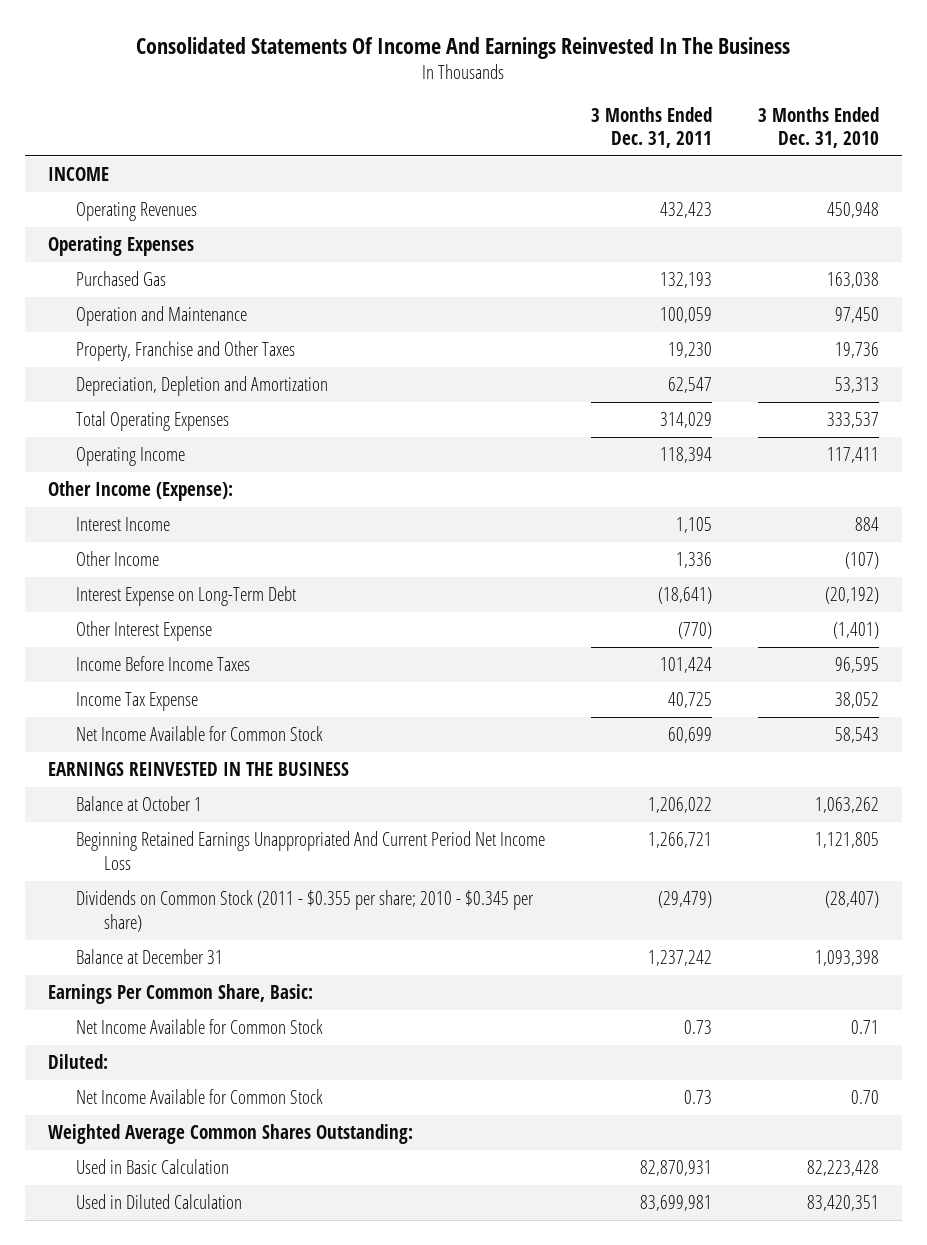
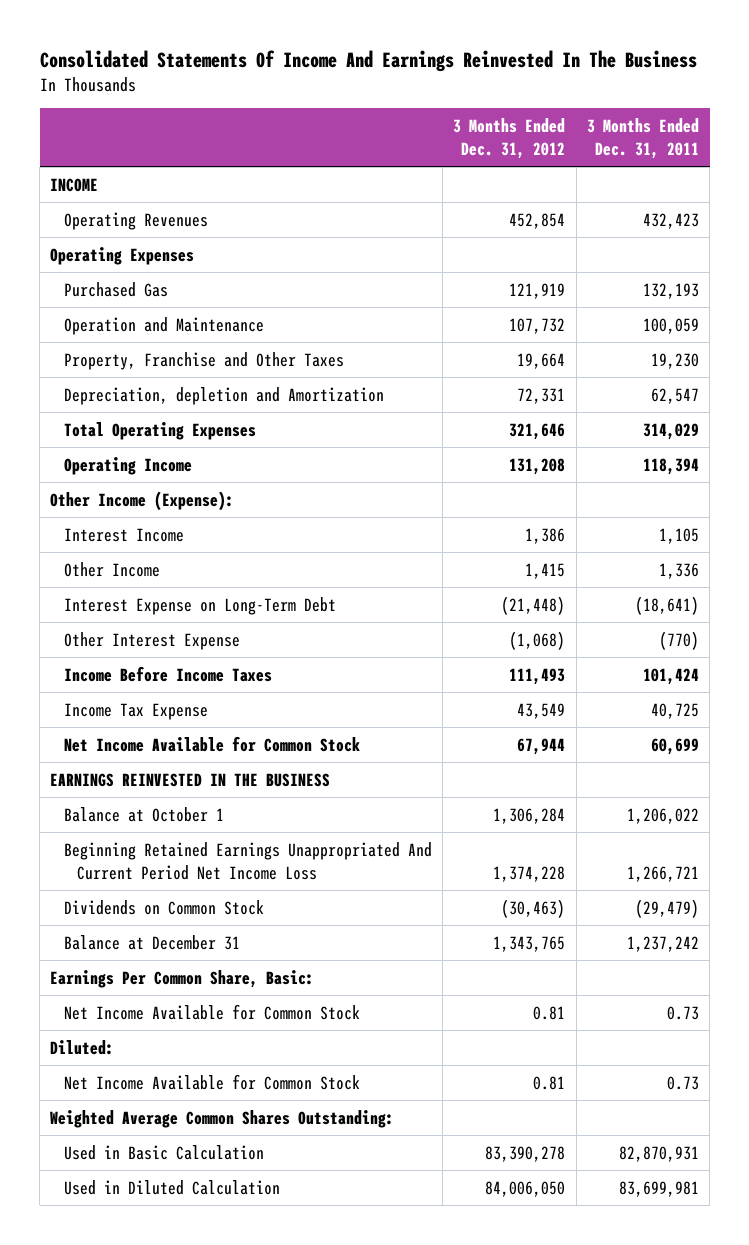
[757,106,879,148] 3 Months Ended Dec. 31, 2010 -> none
none -> [453,118,566,159] 3 Months Ended Dec. 31, 2012
[76,376,329,397] Depreciation, Depletion and Amortization -> [63,386,384,405] Depreciation, depletion and Amortization
[76,890,535,932] Dividends on Common Stock (2011 - $0.355 per share; 2010 - $0.345 per share) -> [63,899,264,915] Dividends on Common Stock

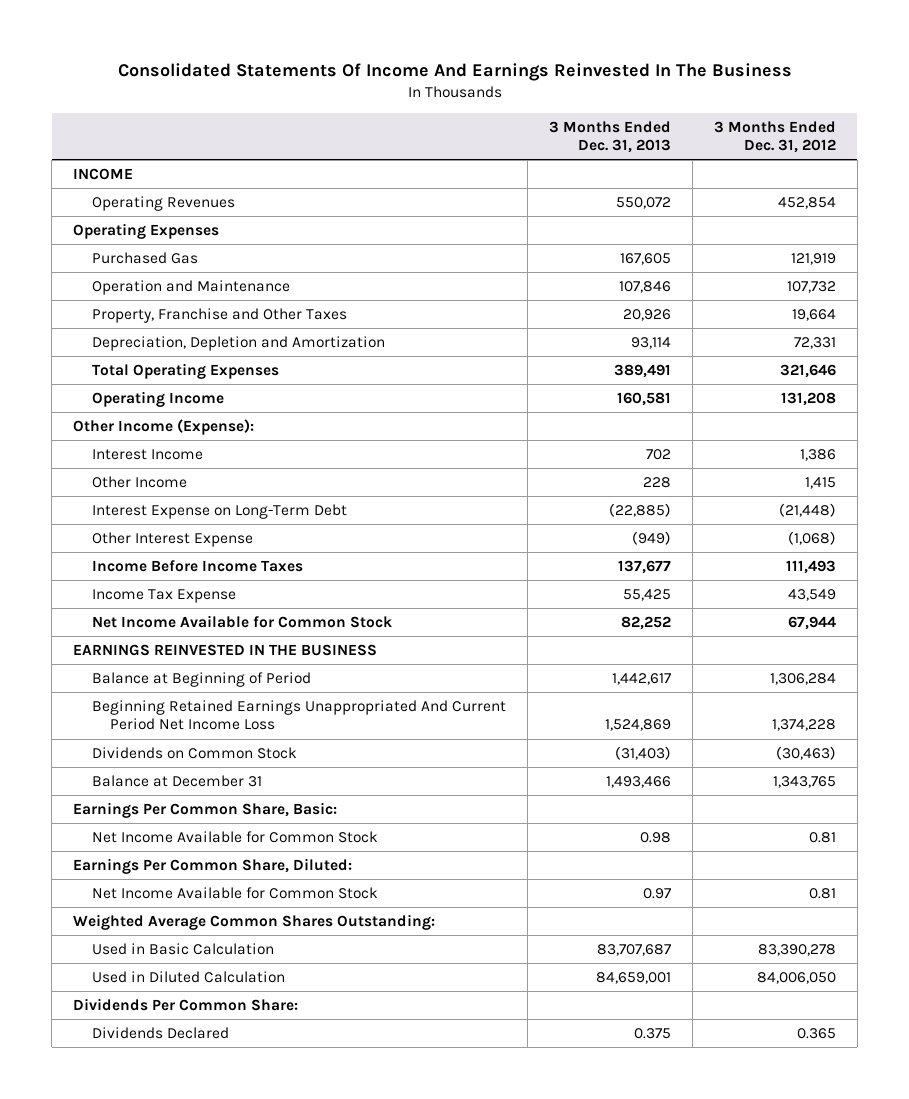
[586,118,699,159] 3 Months Ended Dec. 31, 2011 -> none
none -> [548,120,671,153] 3 Months Ended Dec. 31, 2013
[63,386,384,405] Depreciation, depletion and Amortization -> [91,336,385,352] Depreciation, Depletion and Amortization
[63,806,224,822] Balance at October 1 -> [91,672,311,688] Balance at Beginning of Period
[50,1039,115,1055] Diluted: -> [73,858,353,875] Earnings Per Common Share, Diluted:
none -> [73,998,299,1012] Dividends Per Common Share:
none -> [91,1027,229,1040] Dividends Declared

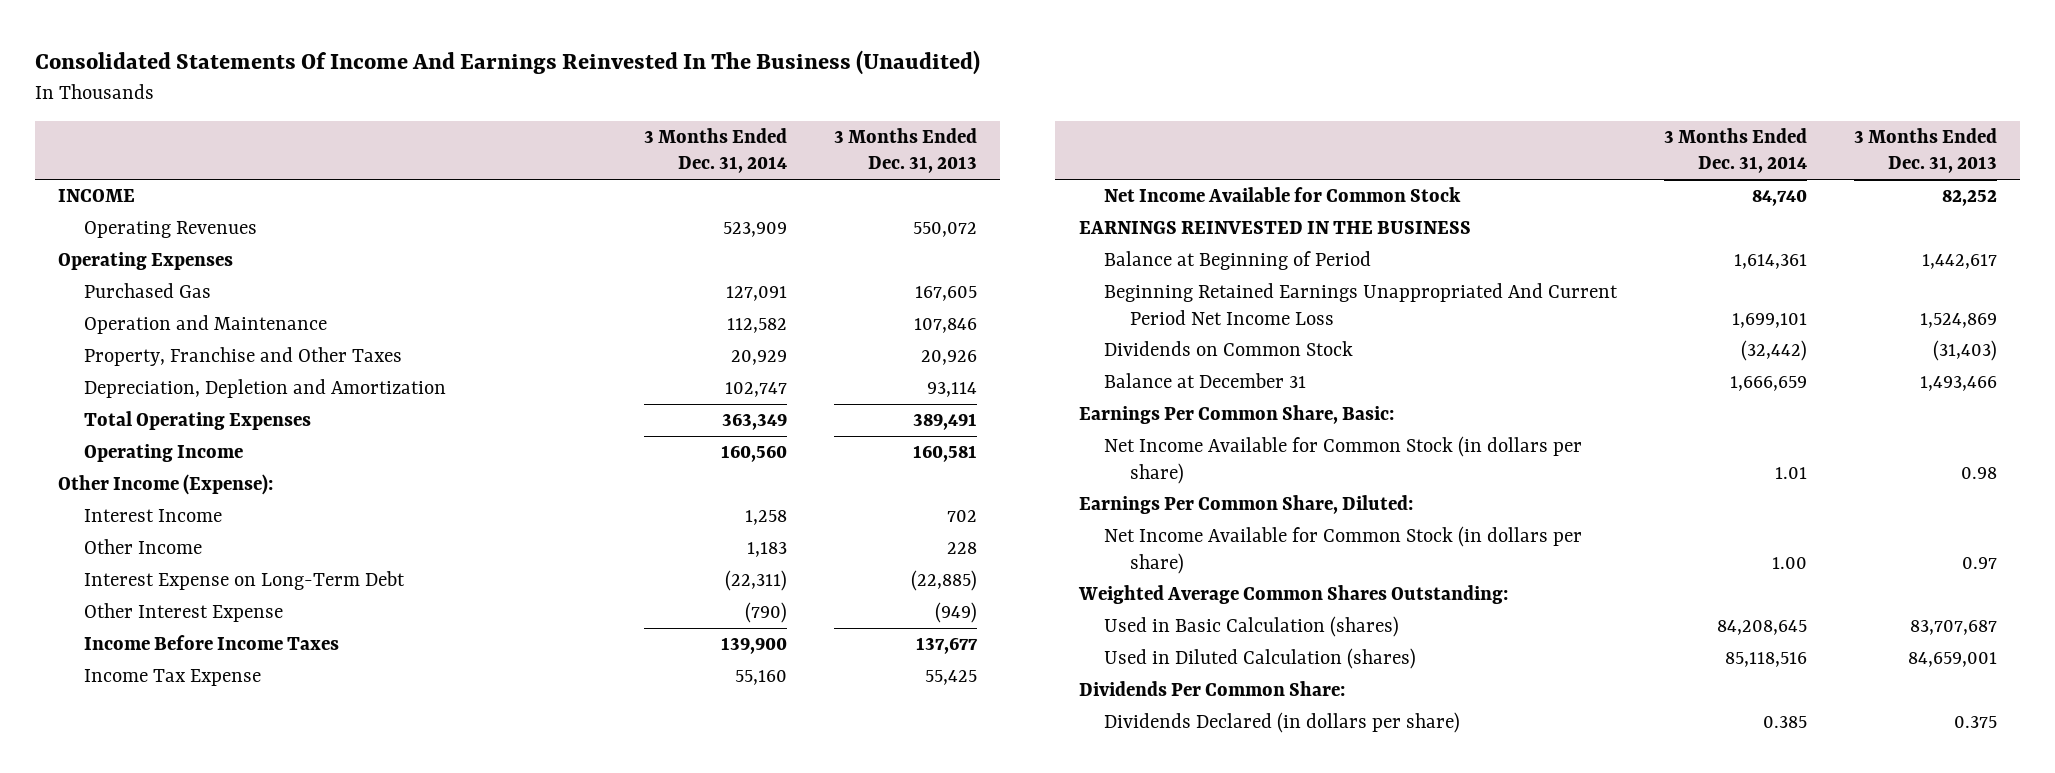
[117,62,792,81] Consolidated Statements Of Income And Earnings Reinvested In The Business -> [34,49,980,75] Consolidated Statements Of Income And Earnings Reinvested In The Business (Unaudited)
[713,120,836,153] 3 Months Ended Dec. 31, 2012 -> none
none -> [643,128,787,174] 3 Months Ended Dec. 31, 2014
[91,831,378,844] Net Income Available for Common Stock -> [1104,436,1583,484] Net Income Available for Common Stock (in dollars per share)
[91,887,378,900] Net Income Available for Common Stock -> [1104,526,1583,574] Net Income Available for Common Stock (in dollars per share)
[91,943,274,956] Used in Basic Calculation -> [1104,616,1400,638] Used in Basic Calculation (shares)
[91,971,285,984] Used in Diluted Calculation -> [1104,648,1417,670] Used in Diluted Calculation (shares)
[91,1027,229,1040] Dividends Declared -> [1104,712,1461,734] Dividends Declared (in dollars per share)

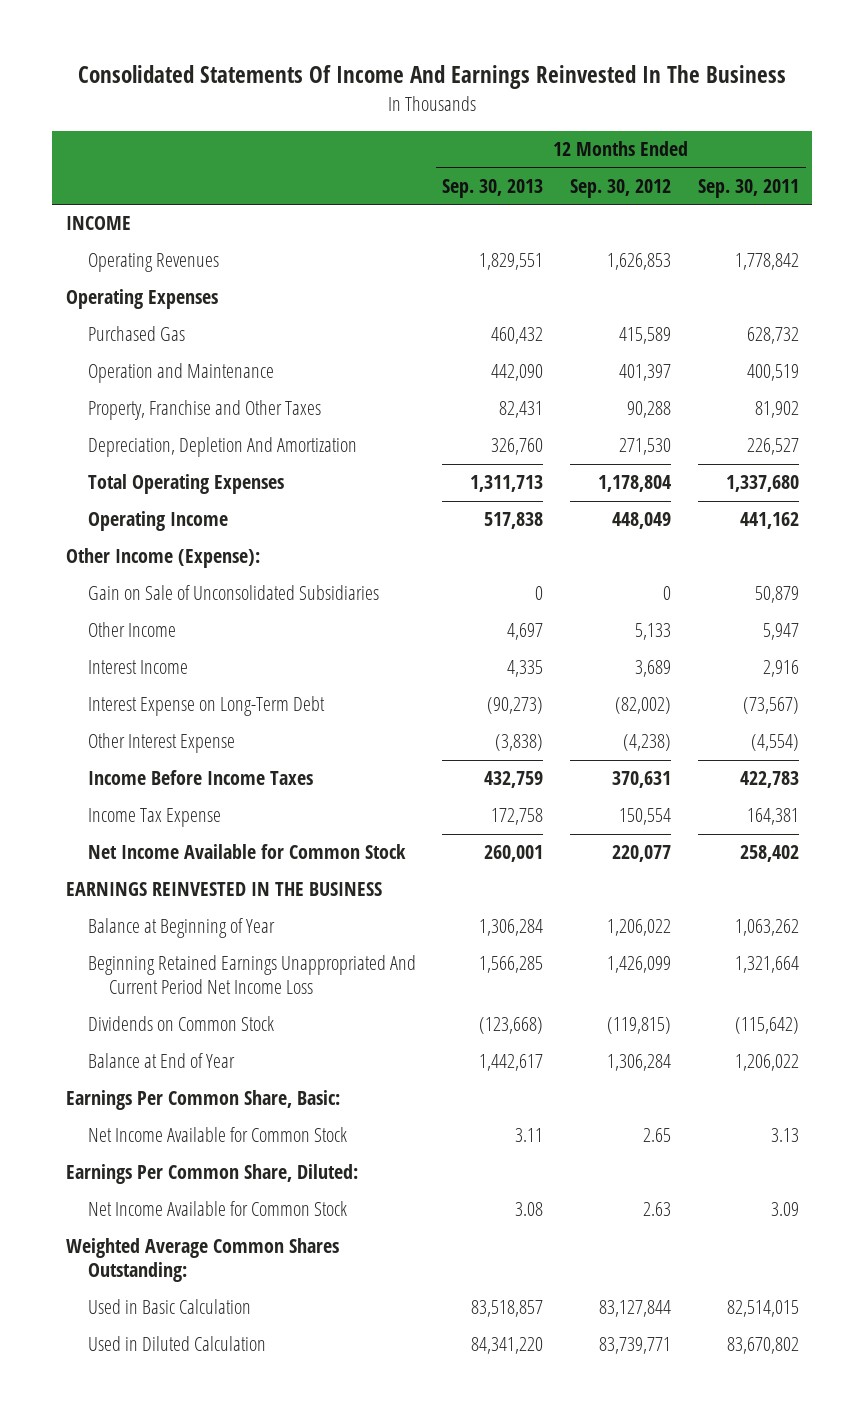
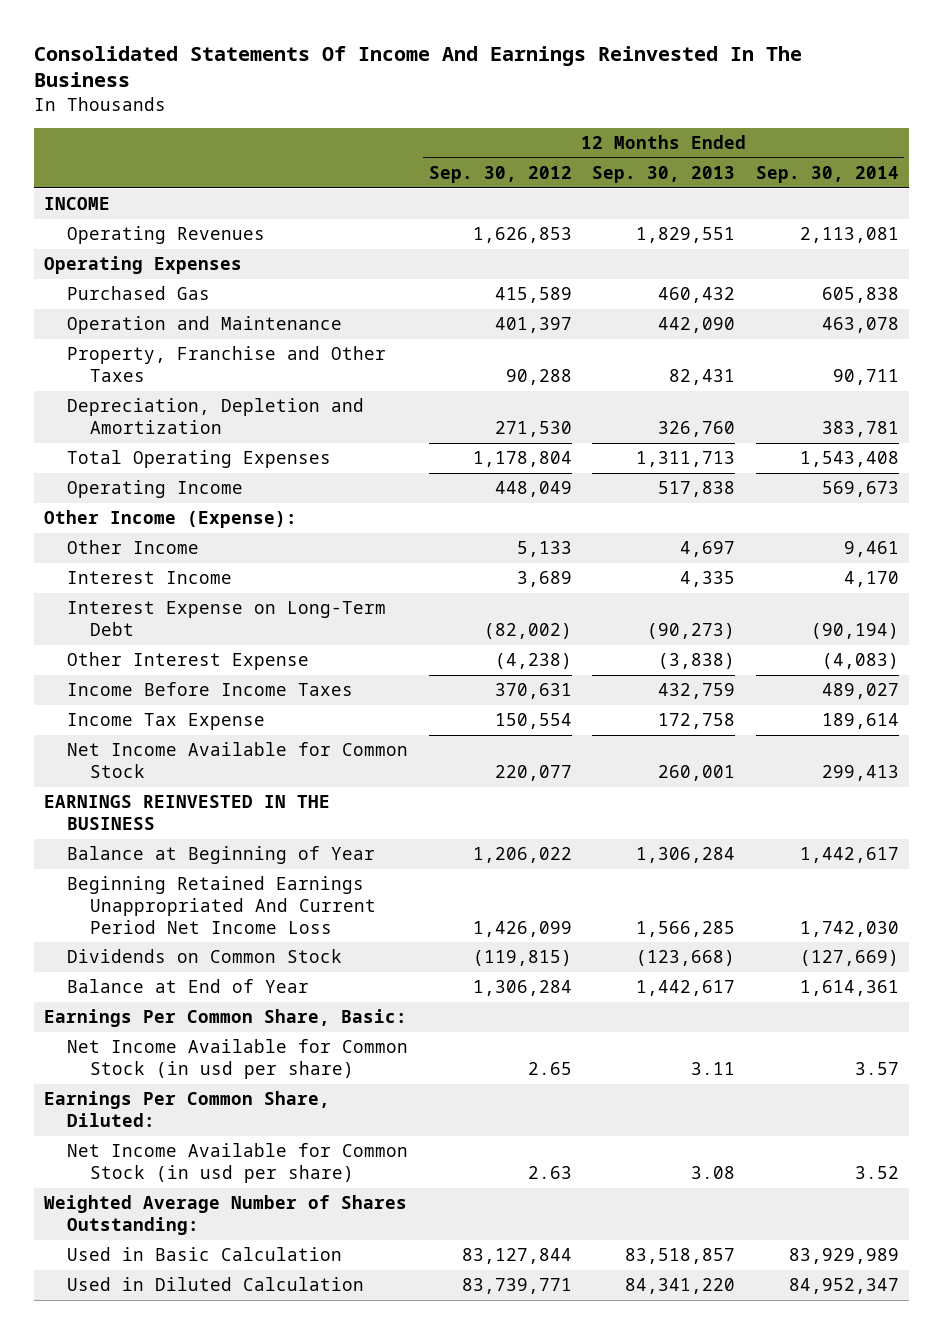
[697,178,799,198] Sep. 30, 2011 -> none
none -> [755,165,899,183] Sep. 30, 2014
[87,437,357,458] Depreciation, Depletion And Amortization -> [67,398,365,434] Depreciation, Depletion and Amortization
[87,585,379,601] Gain on Sale of Unconsolidated Subsidiaries -> none
[87,1127,347,1143] Net Income Available for Common Stock -> [67,1039,409,1079] Net Income Available for Common Stock (in usd per share)
[87,1201,347,1217] Net Income Available for Common Stock -> [67,1143,409,1183] Net Income Available for Common Stock (in usd per share)
[65,1238,339,1283] Weighted Average Common Shares Outstanding: -> [44,1195,408,1235] Weighted Average Number of Shares Outstanding:

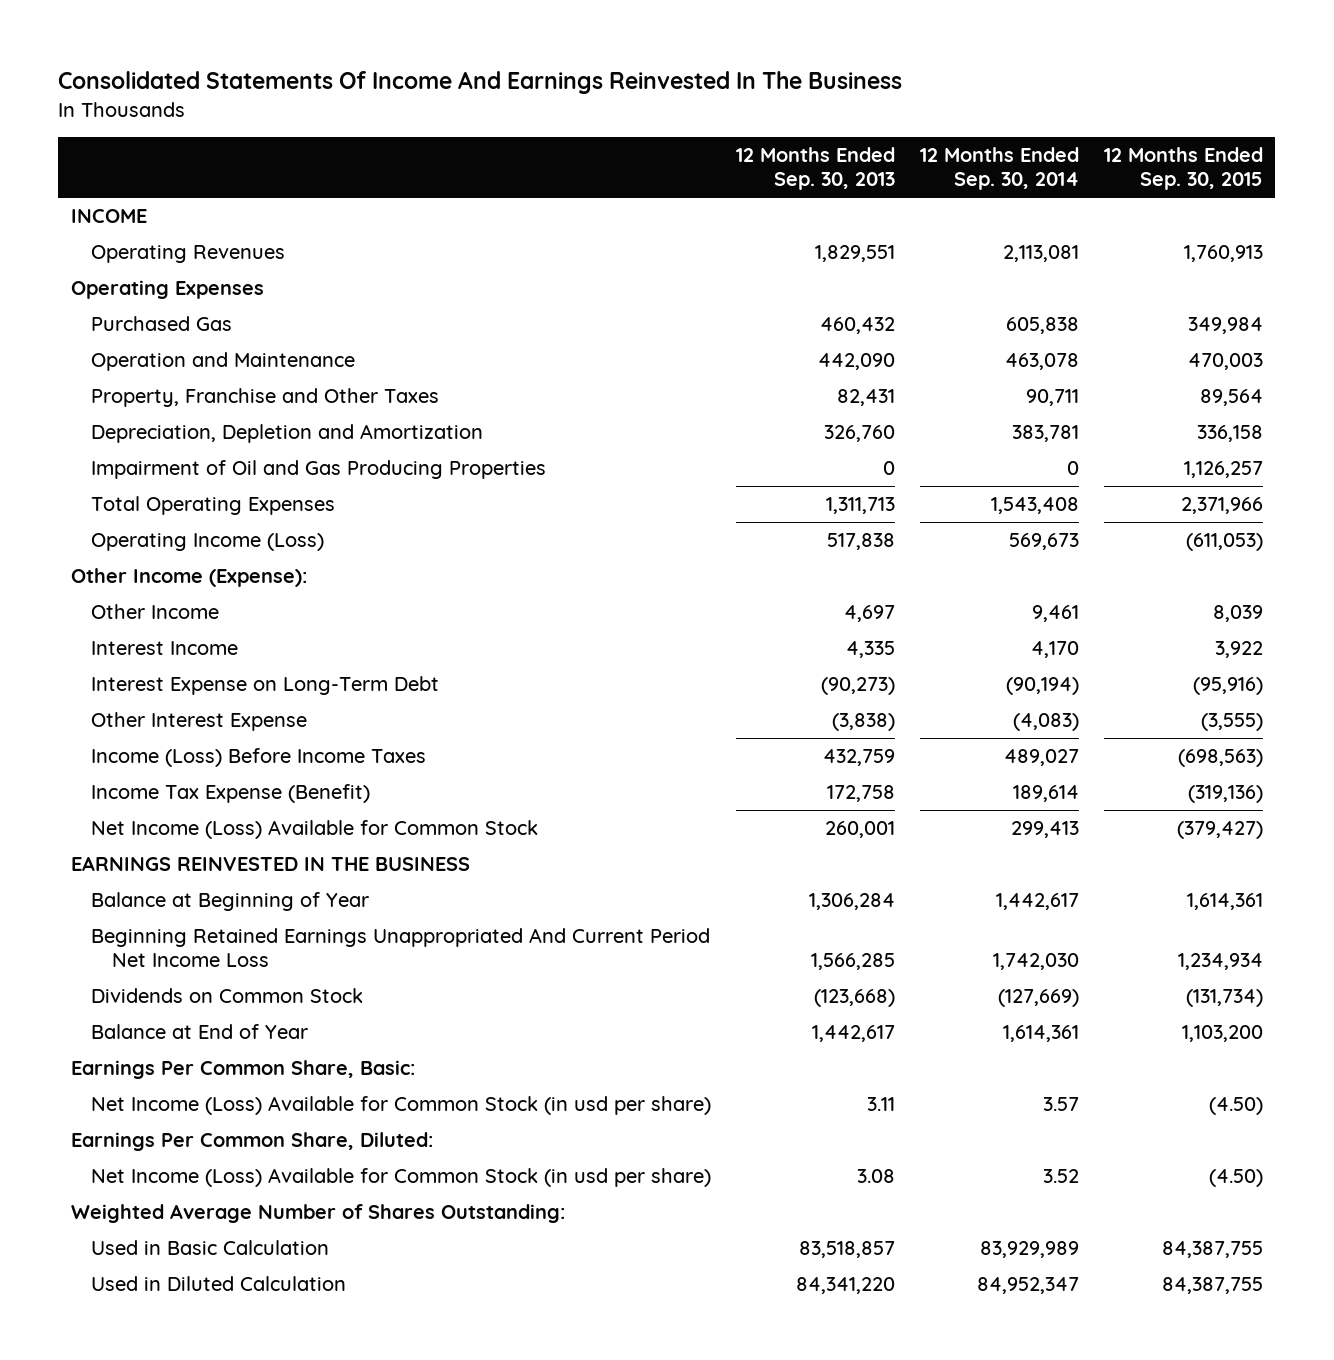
[428,165,572,183] Sep. 30, 2012 -> none
none -> [1104,146,1264,191] 12 Months Ended Sep. 30, 2015
none -> [91,460,547,480] Impairment of Oil and Gas Producing Properties
[67,480,244,499] Operating Income -> [91,533,325,552] Operating Income (Loss)
[67,682,354,697] Income Before Income Taxes -> [91,748,427,768] Income (Loss) Before Income Taxes
[67,713,266,731] Income Tax Expense -> [91,784,371,804] Income Tax Expense (Benefit)
[67,742,409,778] Net Income Available for Common Stock -> [91,820,539,840] Net Income (Loss) Available for Common Stock
[67,1039,409,1079] Net Income Available for Common Stock (in usd per share) -> [91,1096,712,1116] Net Income (Loss) Available for Common Stock (in usd per share)
[67,1143,409,1183] Net Income Available for Common Stock (in usd per share) -> [91,1168,712,1188] Net Income (Loss) Available for Common Stock (in usd per share)

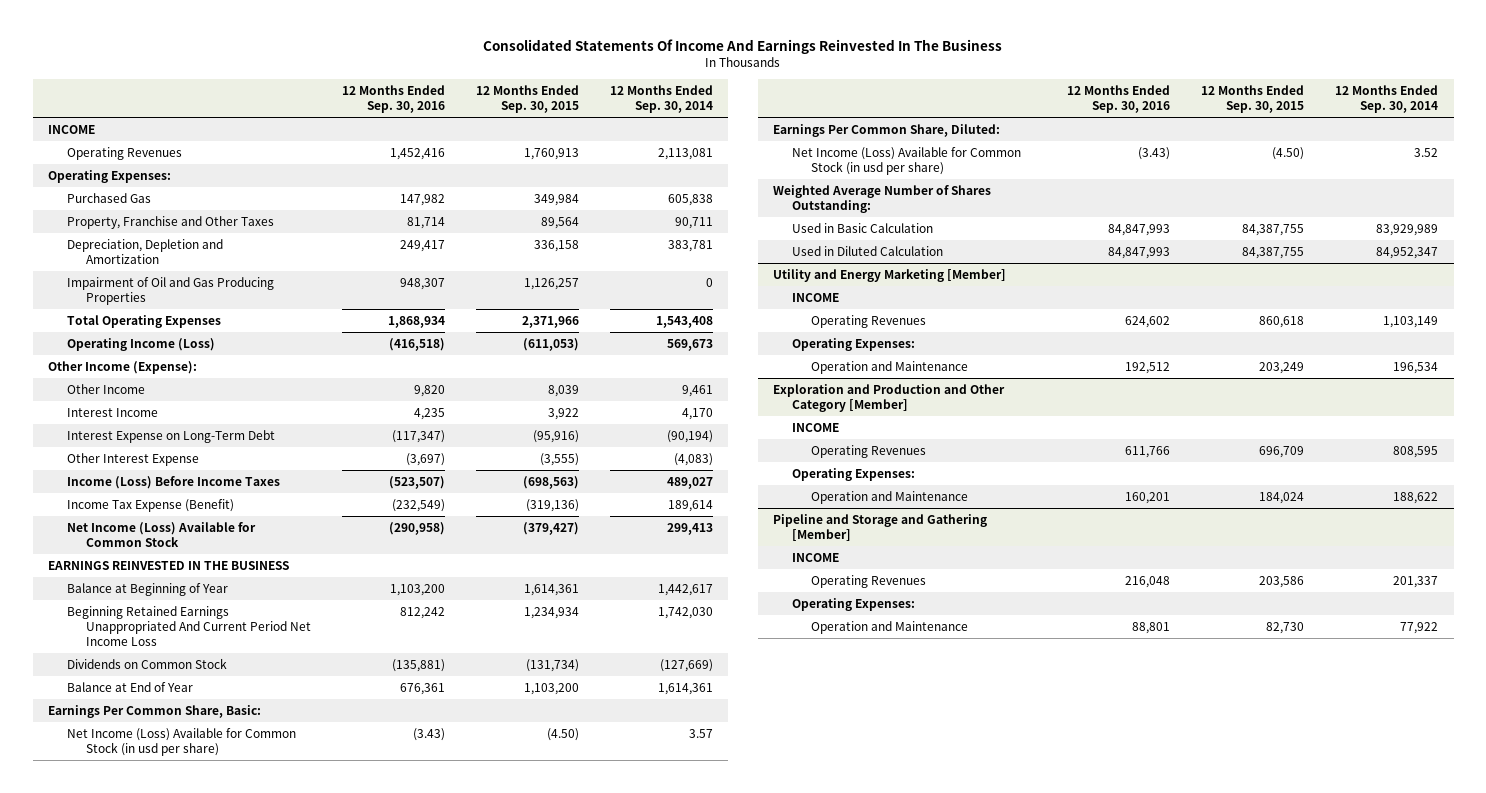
[736,146,896,191] 12 Months Ended Sep. 30, 2013 -> none
none -> [342,84,446,114] 12 Months Ended Sep. 30, 2016
[70,280,264,300] Operating Expenses -> [48,169,172,183] Operating Expenses:
[91,352,356,372] Operation and Maintenance -> none
none -> [773,268,1007,282] Utility and Energy Marketing [Member]
none -> [792,292,840,302] INCOME
none -> [811,314,927,328] Operating Revenues
none -> [792,337,916,351] Operating Expenses:
none -> [811,360,969,374] Operation and Maintenance
none -> [773,383,1006,413] Exploration and Production and Other Category [Member]
none -> [792,422,840,432] INCOME
none -> [811,444,927,458] Operating Revenues
none -> [792,467,916,481] Operating Expenses:
none -> [811,490,969,504] Operation and Maintenance
none -> [773,513,988,542] Pipeline and Storage and Gathering [Member]
none -> [792,552,840,562] INCOME
none -> [811,574,927,588] Operating Revenues
none -> [792,597,916,611] Operating Expenses:
none -> [811,620,969,634] Operation and Maintenance

